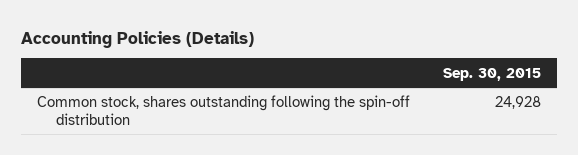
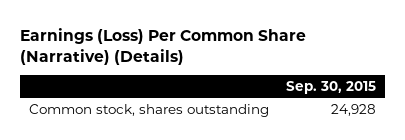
[21,30,255,48] Accounting Policies (Details) -> [20,27,307,65] Earnings (Loss) Per Common Share (Narrative) (Details)
[37,95,411,125] Common stock, shares outstanding following the spin-off distribution -> [28,103,269,117] Common stock, shares outstanding

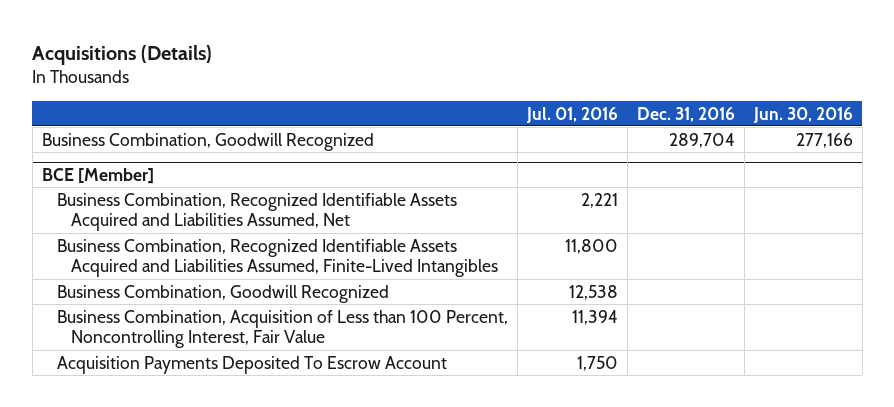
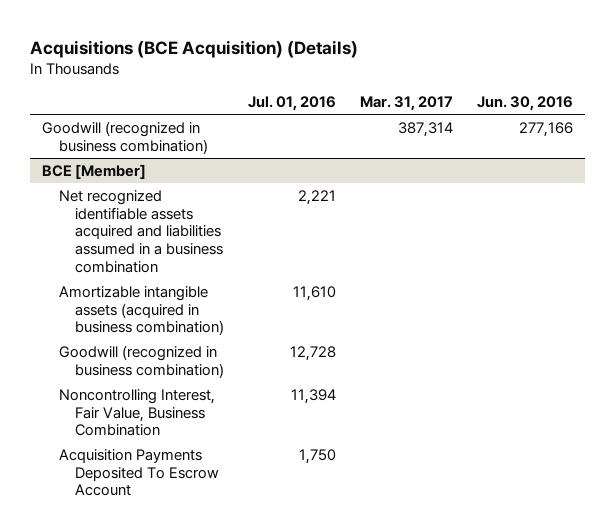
[32,44,213,65] Acquisitions (Details) -> [30,39,359,58] Acquisitions (BCE Acquisition) (Details)
[636,106,735,122] Dec. 31, 2016 -> none
none -> [359,96,453,112] Mar. 31, 2017
[41,132,374,151] Business Combination, Goodwill Recognized -> [42,120,208,154] Goodwill (recognized in business combination)
[56,238,499,278] Business Combination, Recognized Identifiable Assets Acquired and Liabilities Assumed, Finite-Lived Intangibles -> none
[56,192,457,232] Business Combination, Recognized Identifiable Assets Acquired and Liabilities Assumed, Net -> [58,189,224,273] Net recognized identifiable assets acquired and liabilities assumed in a business combination
none -> [58,285,225,336] Amortizable intangible assets (acquired in business combination)
[56,284,389,303] Business Combination, Goodwill Recognized -> [58,344,225,378] Goodwill (recognized in business combination)
[568,284,618,300] 12,538 -> [290,345,337,361] 12,728
[56,309,508,349] Business Combination, Acquisition of Less than 100 Percent, Noncontrolling Interest, Fair Value -> [58,388,215,437] Noncontrolling Interest, Fair Value, Business Combination

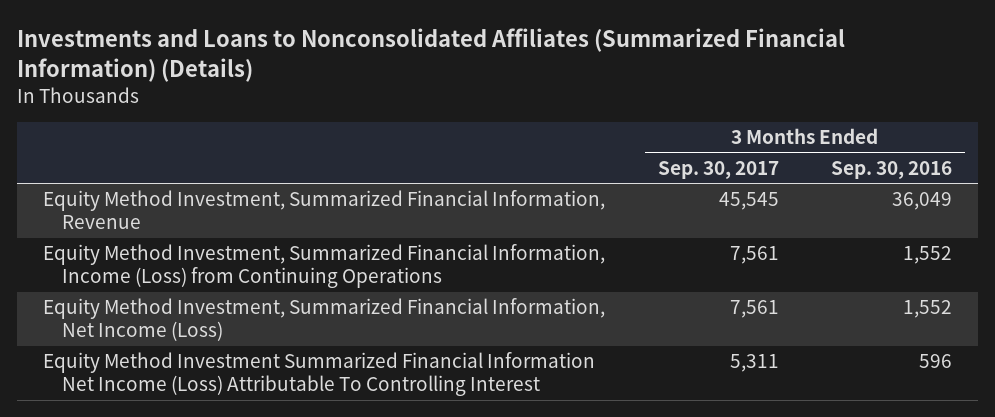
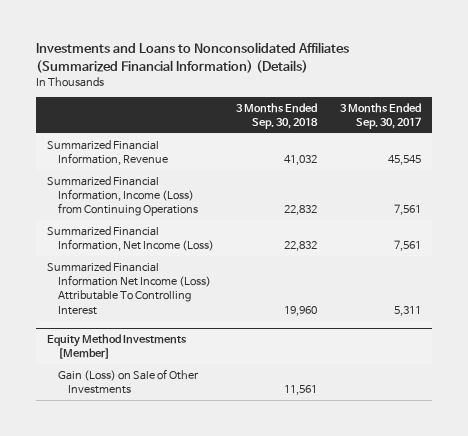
[831,160,953,179] Sep. 30, 2016 -> none
none -> [236,102,319,129] 3 Months Ended Sep. 30, 2018
[43,190,606,230] Equity Method Investment, Summarized Financial Information, Revenue -> [47,139,168,166] Summarized Financial Information, Revenue
[43,244,606,289] Equity Method Investment, Summarized Financial Information, Income (Loss) from Continuing Operations -> [47,175,198,217] Summarized Financial Information, Income (Loss) from Continuing Operations
[43,298,606,342] Equity Method Investment, Summarized Financial Information, Net Income (Loss) -> [47,225,214,252] Summarized Financial Information, Net Income (Loss)
[43,352,596,397] Equity Method Investment Summarized Financial Information Net Income (Loss) Attributable To Controlling Interest -> [47,261,211,315] Summarized Financial Information Net Income (Loss) Attributable To Controlling Interest
none -> [47,333,188,360] Equity Method Investments [Member]
none -> [57,368,199,395] Gain (Loss) on Sale of Other Investments

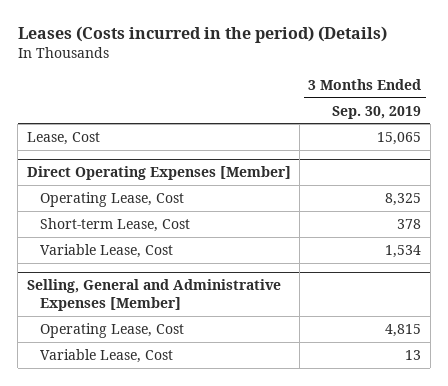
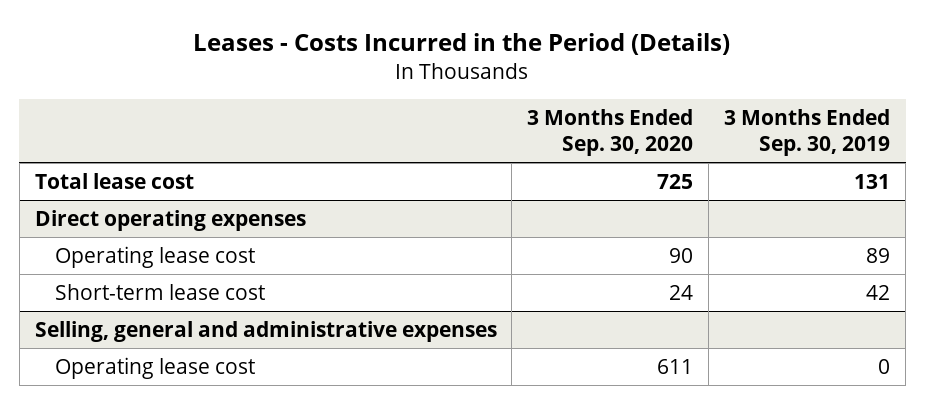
[17,26,387,44] Leases (Costs incurred in the period) (Details) -> [193,33,731,56] Leases - Costs Incurred in the Period (Details)
none -> [527,109,694,157] 3 Months Ended Sep. 30, 2020
[39,243,173,258] Variable Lease, Cost -> none
[39,348,173,363] Variable Lease, Cost -> none
[26,131,100,145] Lease, Cost -> [34,172,194,189] Total lease cost
[377,131,422,145] 15,065 -> [854,173,891,189] 131
[26,165,291,180] Direct Operating Expenses [Member] -> [34,209,306,231] Direct operating expenses
[39,191,184,207] Operating Lease, Cost -> [55,245,256,268] Operating lease cost
[385,192,422,206] 8,325 -> [866,247,891,263] 89
[39,217,190,232] Short-term Lease, Cost -> [55,283,266,300] Short-term lease cost
[397,218,422,229] 378 -> [866,284,891,300] 42
[26,278,281,311] Selling, General and Administrative Expenses [Member] -> [34,320,497,342] Selling, general and administrative expenses
[39,322,184,338] Operating Lease, Cost -> [55,356,256,379] Operating lease cost
[385,323,422,337] 4,815 -> [878,358,891,374] 0

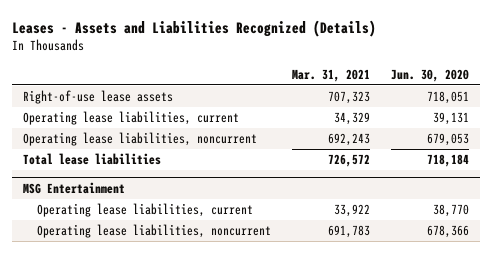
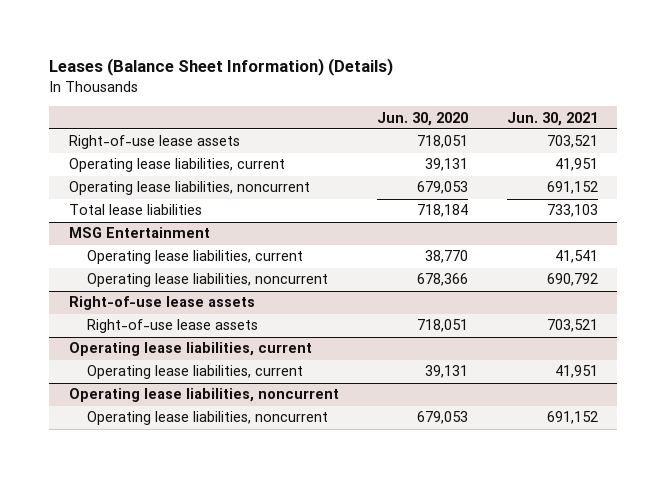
[12,19,377,37] Leases - Assets and Liabilities Recognized (Details) -> [49,58,394,77] Leases (Balance Sheet Information) (Details)
[292,68,371,82] Mar. 31, 2021 -> none
none -> [506,111,598,126] Jun. 30, 2021
none -> [68,296,255,311] Right-of-use lease assets
none -> [86,319,258,334] Right-of-use lease assets
none -> [68,342,312,357] Operating lease liabilities, current
none -> [86,365,303,380] Operating lease liabilities, current
none -> [68,388,339,403] Operating lease liabilities, noncurrent
none -> [86,411,328,426] Operating lease liabilities, noncurrent

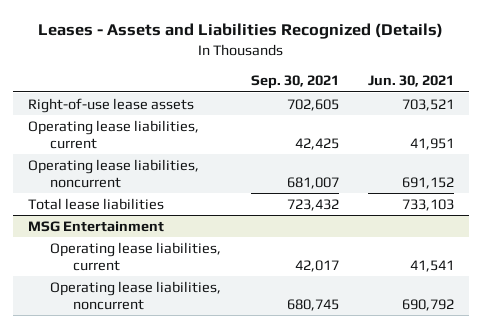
[49,58,394,77] Leases (Balance Sheet Information) (Details) -> [37,23,443,40] Leases - Assets and Liabilities Recognized (Details)
[377,111,469,126] Jun. 30, 2020 -> none
none -> [250,75,339,90] Sep. 30, 2021
[68,296,255,311] Right-of-use lease assets -> none
[86,319,258,334] Right-of-use lease assets -> none
[68,342,312,357] Operating lease liabilities, current -> none
[86,365,303,380] Operating lease liabilities, current -> none
[68,388,339,403] Operating lease liabilities, noncurrent -> none
[86,411,328,426] Operating lease liabilities, noncurrent -> none

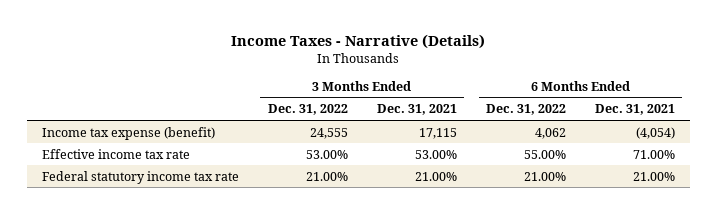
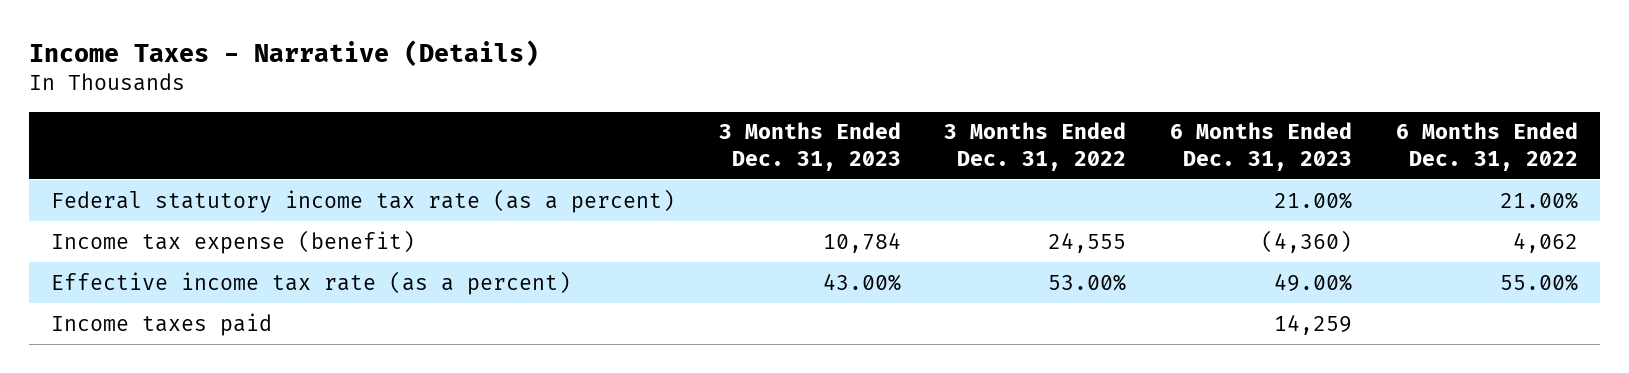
[376,104,457,116] Dec. 31, 2021 -> none
[595,104,676,116] Dec. 31, 2021 -> none
none -> [718,122,901,172] 3 Months Ended Dec. 31, 2023
none -> [1170,122,1353,172] 6 Months Ended Dec. 31, 2023
none -> [50,188,675,213] Federal statutory income tax rate (as a percent)
[41,170,239,184] Federal statutory income tax rate -> none
[41,148,190,159] Effective income tax rate -> [50,270,571,295] Effective income tax rate (as a percent)
none -> [50,312,272,336] Income taxes paid

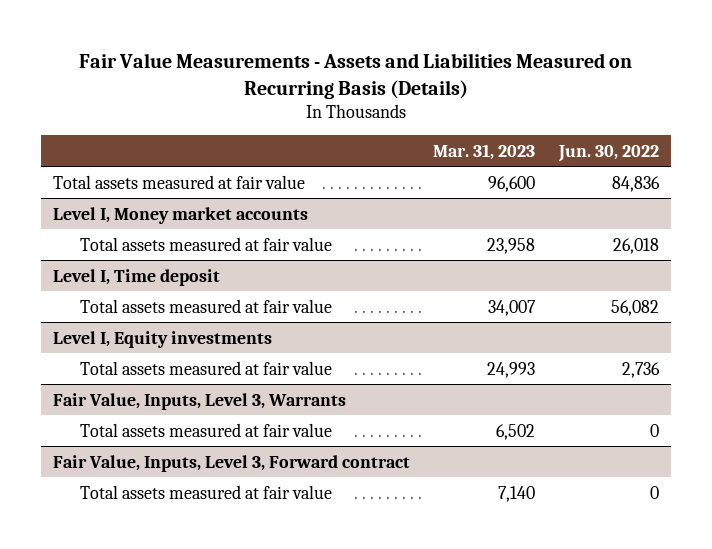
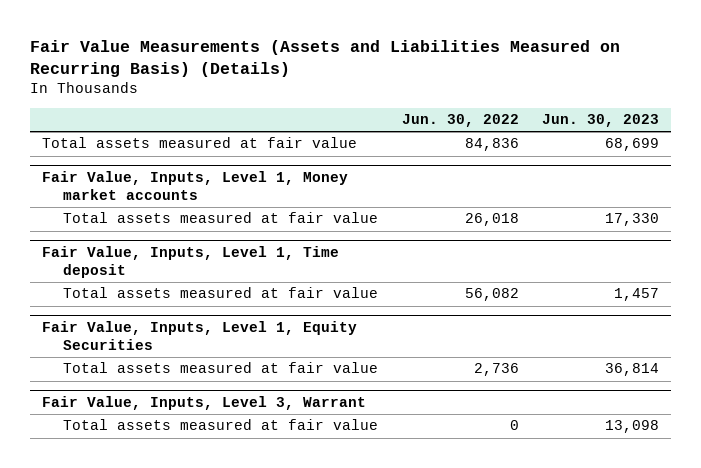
[78,52,632,99] Fair Value Measurements - Assets and Liabilities Measured on Recurring Basis (Details) -> [29,39,620,78] Fair Value Measurements (Assets and Liabilities Measured on Recurring Basis) (Details)
[433,143,536,160] Mar. 31, 2023 -> none
none -> [542,114,660,128] Jun. 30, 2023
[52,206,308,224] Level I, Money market accounts -> none
none -> [41,170,348,200] Fair Value, Inputs, Level 1, Money market accounts
[52,268,220,286] Level I, Time deposit -> none
none -> [41,245,339,278] Fair Value, Inputs, Level 1, Time deposit
[52,330,272,348] Level I, Equity investments -> none
none -> [41,320,357,350] Fair Value, Inputs, Level 1, Equity Securities
[79,422,332,437] Total assets measured at fair value -> none
[52,454,410,472] Fair Value, Inputs, Level 3, Forward contract -> none
[52,392,346,410] Fair Value, Inputs, Level 3, Warrants -> [41,395,366,410] Fair Value, Inputs, Level 3, Warrant

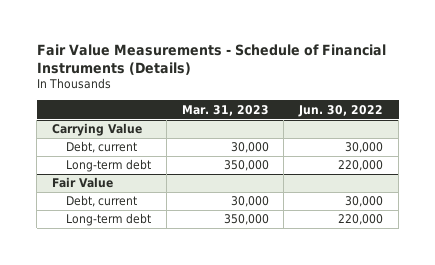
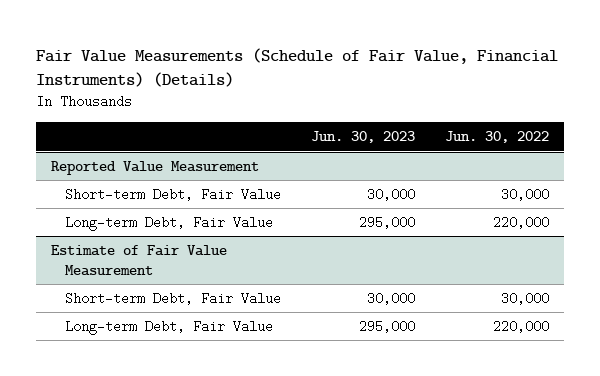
[36,43,386,75] Fair Value Measurements - Schedule of Financial Instruments (Details) -> [35,47,558,88] Fair Value Measurements (Schedule of Fair Value, Financial Instruments) (Details)
[181,104,269,116] Mar. 31, 2023 -> none
none -> [311,131,416,144] Jun. 30, 2023
[51,123,142,137] Carrying Value -> [51,160,260,175] Reported Value Measurement
[65,141,137,154] Debt, current -> [64,187,281,201] Short-term Debt, Fair Value
[65,159,151,173] Long-term debt -> [64,215,273,231] Long-term Debt, Fair Value
[51,177,113,189] Fair Value -> [51,244,228,276] Estimate of Fair Value Measurement
[65,195,137,208] Debt, current -> [64,291,281,305] Short-term Debt, Fair Value
[65,213,151,227] Long-term debt -> [64,319,273,335] Long-term Debt, Fair Value

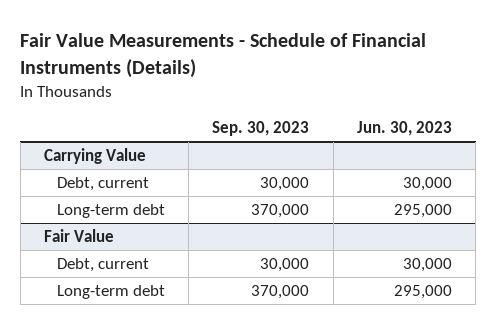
[35,47,558,88] Fair Value Measurements (Schedule of Fair Value, Financial Instruments) (Details) -> [20,32,427,78] Fair Value Measurements - Schedule of Financial Instruments (Details)
[445,131,550,144] Jun. 30, 2022 -> none
none -> [212,121,310,137] Sep. 30, 2023
[51,160,260,175] Reported Value Measurement -> [43,148,146,165] Carrying Value
[64,187,281,201] Short-term Debt, Fair Value -> [56,177,149,192] Debt, current
[64,215,273,231] Long-term Debt, Fair Value -> [56,204,165,219] Long-term debt
[51,244,228,276] Estimate of Fair Value Measurement -> [43,229,114,243] Fair Value
[64,291,281,305] Short-term Debt, Fair Value -> [56,258,149,273] Debt, current
[64,319,273,335] Long-term Debt, Fair Value -> [56,285,165,300] Long-term debt

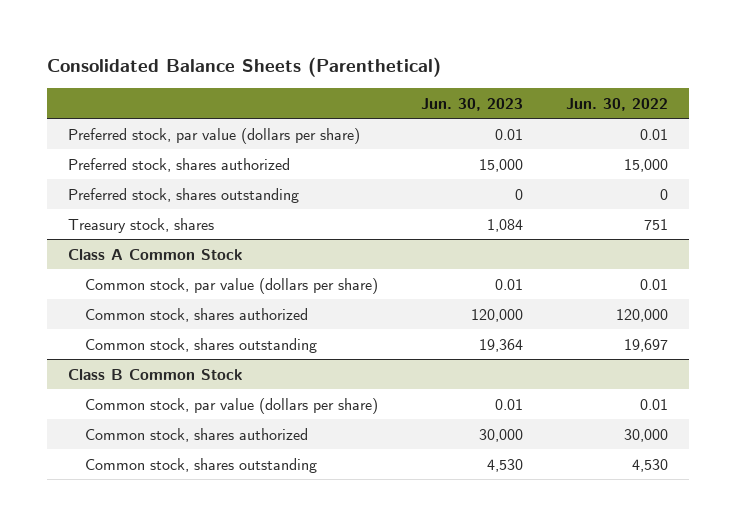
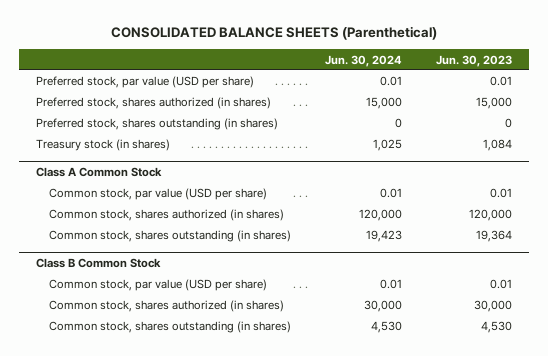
[46,56,441,77] Consolidated Balance Sheets (Parenthetical) -> [111,26,438,41] CONSOLIDATED BALANCE SHEETS (Parenthetical)
[565,97,668,111] Jun. 30, 2022 -> none
none -> [325,54,403,67] Jun. 30, 2024
[68,127,361,144] Preferred stock, par value (dollars per share) -> [36,76,255,89] Preferred stock, par value (USD per share)
[68,157,291,172] Preferred stock, shares authorized -> [36,97,272,110] Preferred stock, shares authorized (in shares)
[68,187,300,203] Preferred stock, shares outstanding -> [36,118,279,131] Preferred stock, shares outstanding (in shares)
[68,217,215,233] Treasury stock, shares -> [36,139,171,152] Treasury stock (in shares)
[84,277,378,294] Common stock, par value (dollars per share) -> [49,188,268,201] Common stock, par value (USD per share)
[84,307,308,322] Common stock, shares authorized -> [49,209,285,222] Common stock, shares authorized (in shares)
[84,337,317,353] Common stock, shares outstanding -> [49,230,292,243] Common stock, shares outstanding (in shares)
[84,397,378,414] Common stock, par value (dollars per share) -> [49,279,268,292] Common stock, par value (USD per share)
[84,427,308,442] Common stock, shares authorized -> [49,300,285,313] Common stock, shares authorized (in shares)
[84,457,317,473] Common stock, shares outstanding -> [49,321,292,334] Common stock, shares outstanding (in shares)

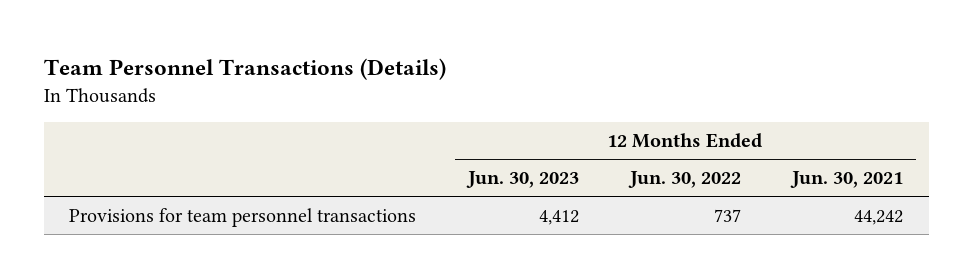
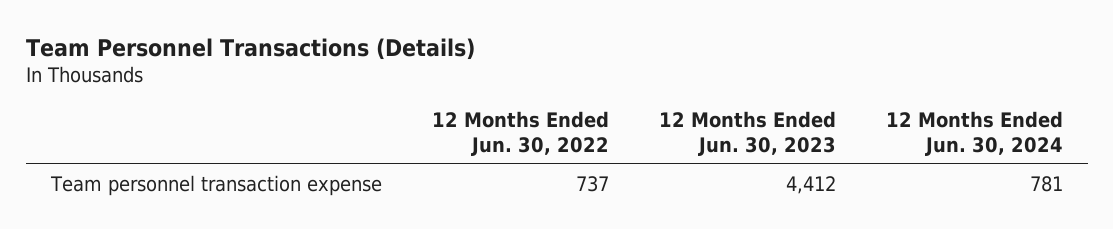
[790,171,904,189] Jun. 30, 2021 -> none
none -> [885,111,1063,157] 12 Months Ended Jun. 30, 2024
[69,208,417,228] Provisions for team personnel transactions -> [49,174,382,196] Team personnel transaction expense

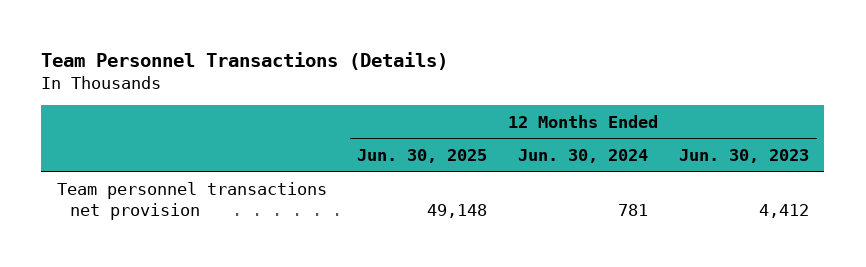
[431,111,609,157] 12 Months Ended Jun. 30, 2022 -> none
none -> [357,148,488,163] Jun. 30, 2025
[49,174,382,196] Team personnel transaction expense -> [56,181,327,220] Team personnel transactions net provision

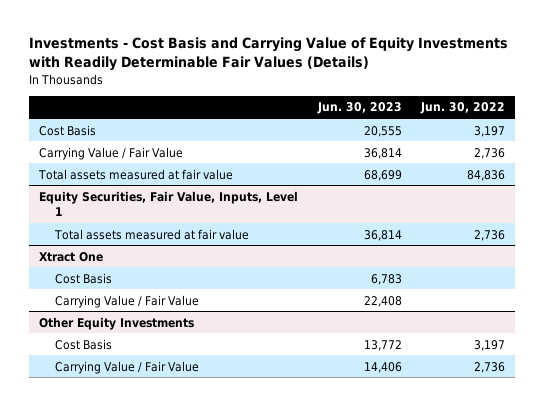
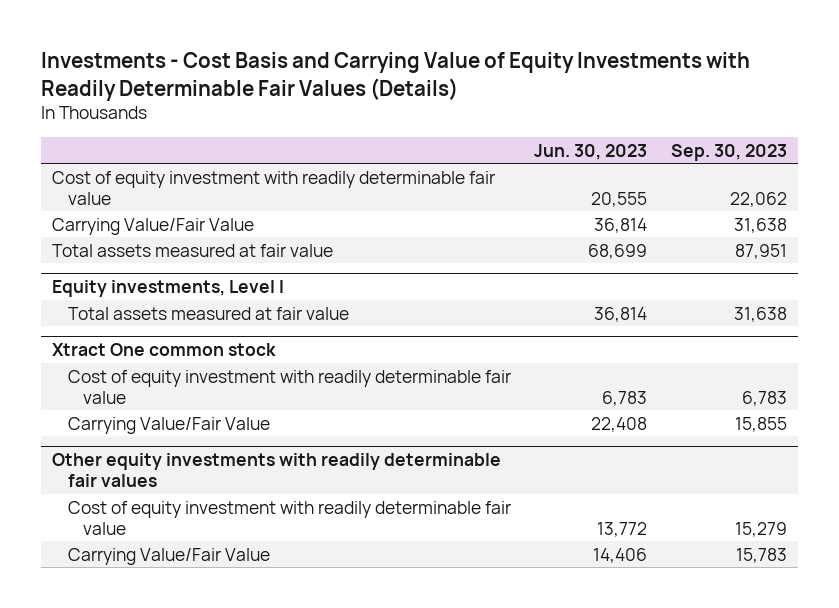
[419,102,505,115] Jun. 30, 2022 -> none
none -> [670,143,787,161] Sep. 30, 2023
[39,124,97,136] Cost Basis -> [52,170,496,205] Cost of equity investment with readily determinable fair value
[39,146,184,160] Carrying Value / Fair Value -> [52,217,255,235] Carrying Value/Fair Value
[39,190,299,217] Equity Securities, Fair Value, Inputs, Level 1 -> none
none -> [52,280,285,298] Equity investments, Level I
[39,251,104,262] Xtract One -> [52,343,277,357] Xtract One common stock
[55,272,113,284] Cost Basis -> [67,369,511,404] Cost of equity investment with readily determinable fair value
[55,294,200,308] Carrying Value / Fair Value -> [67,416,270,434] Carrying Value/Fair Value
[39,316,195,330] Other Equity Investments -> [52,453,502,488] Other equity investments with readily determinable fair values
[55,338,113,350] Cost Basis -> [67,500,511,535] Cost of equity investment with readily determinable fair value
[55,360,200,374] Carrying Value / Fair Value -> [67,547,270,565] Carrying Value/Fair Value

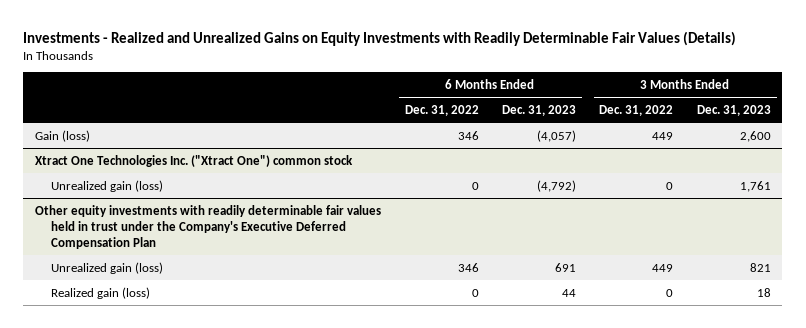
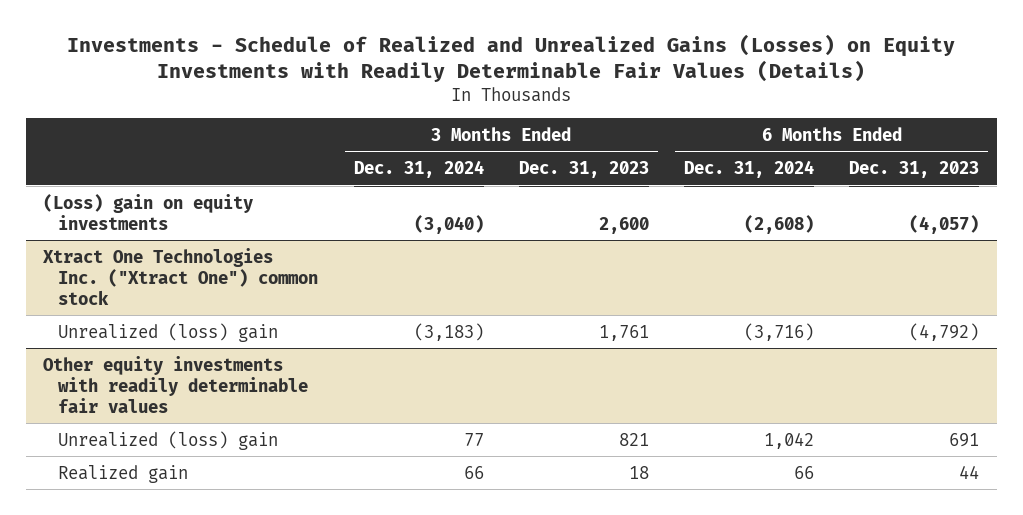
[23,30,737,46] Investments - Realized and Unrealized Gains on Equity Investments with Readily Determinable Fair Values (Details) -> [67,33,956,83] Investments - Schedule of Realized and Unrealized Gains (Losses) on Equity Investments with Readily Determinable Fair Values (Details)
[404,104,479,116] Dec. 31, 2022 -> none
[599,104,674,116] Dec. 31, 2022 -> none
none -> [353,159,484,178] Dec. 31, 2024
none -> [684,159,815,178] Dec. 31, 2024
[35,129,91,142] Gain (loss) -> [43,193,254,230] (Loss) gain on equity investments
[50,179,163,192] Unrealized gain (loss) -> [58,322,279,342] Unrealized (loss) gain
[35,204,382,249] Other equity investments with readily determinable fair values held in trust under the Company's Executive Deferred Compensation Plan -> [43,355,309,413] Other equity investments with readily determinable fair values
[50,261,163,274] Unrealized gain (loss) -> [58,430,279,450] Unrealized (loss) gain
[50,286,150,299] Realized gain (loss) -> [58,464,189,483] Realized gain

